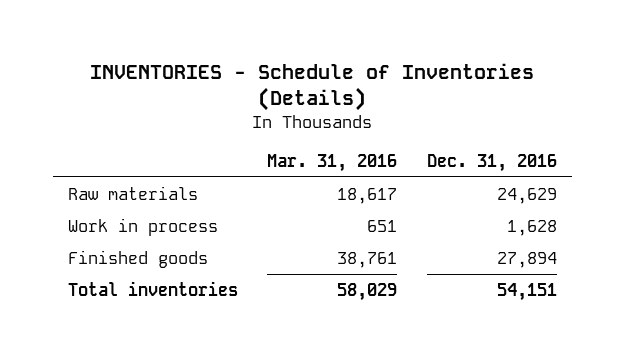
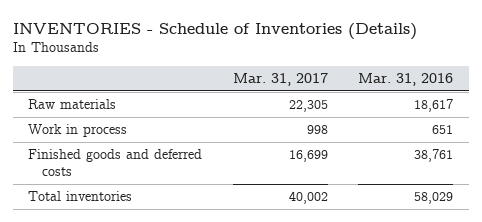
[426,153,557,172] Dec. 31, 2016 -> none
none -> [232,73,328,87] Mar. 31, 2017
[67,250,208,269] Finished goods -> [28,149,203,177] Finished goods and deferred costs

